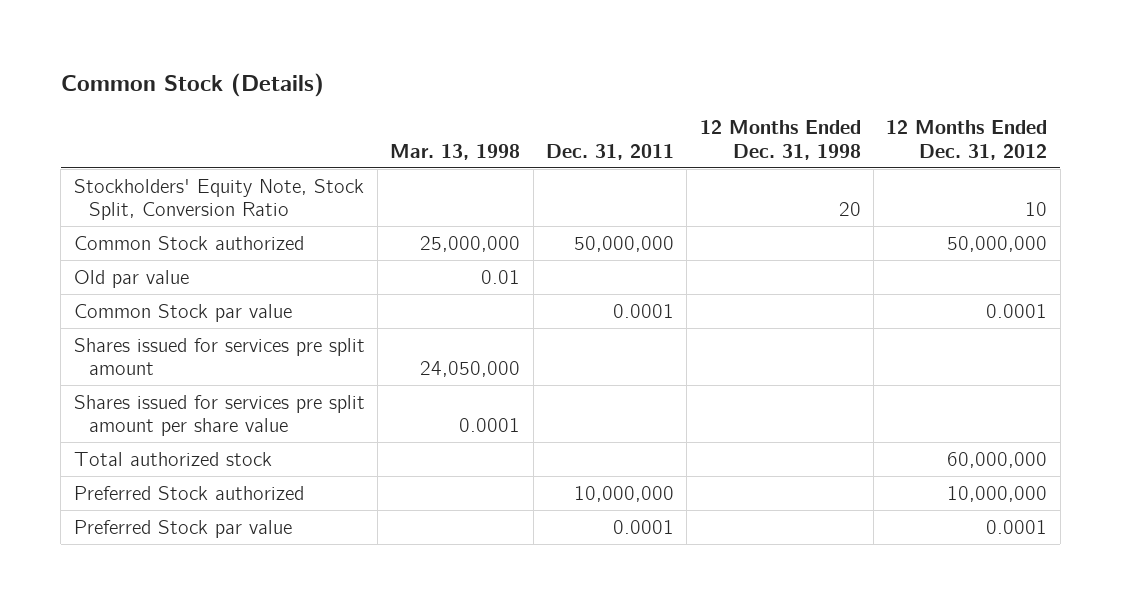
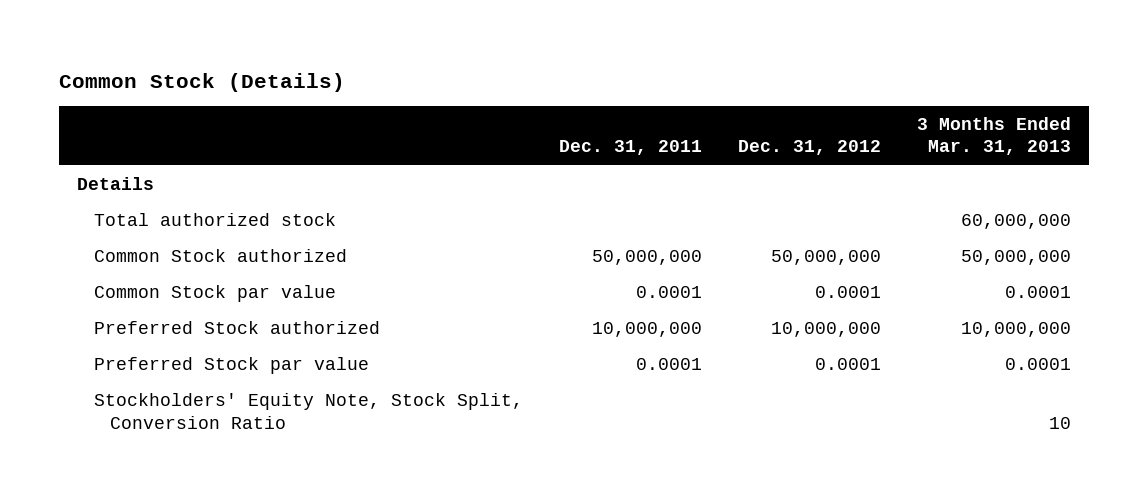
[390,143,521,160] Mar. 13, 1998 -> none
[699,120,861,160] 12 Months Ended Dec. 31, 1998 -> none
[886,120,1048,160] 12 Months Ended Dec. 31, 2012 -> none
none -> [737,140,881,156] Dec. 31, 2012
none -> [916,116,1071,156] 3 Months Ended Mar. 31, 2013
none -> [77,177,155,191] Details
[73,451,272,466] Total authorized stock -> [93,213,336,227] Total authorized stock
[73,269,189,288] Old par value -> none
[73,337,365,376] Shares issued for services pre split amount -> none
[73,394,365,437] Shares issued for services pre split amount per share value -> none
[73,178,364,221] Stockholders' Equity Note, Stock Split, Conversion Ratio -> [93,393,523,429] Stockholders' Equity Note, Stock Split, Conversion Ratio

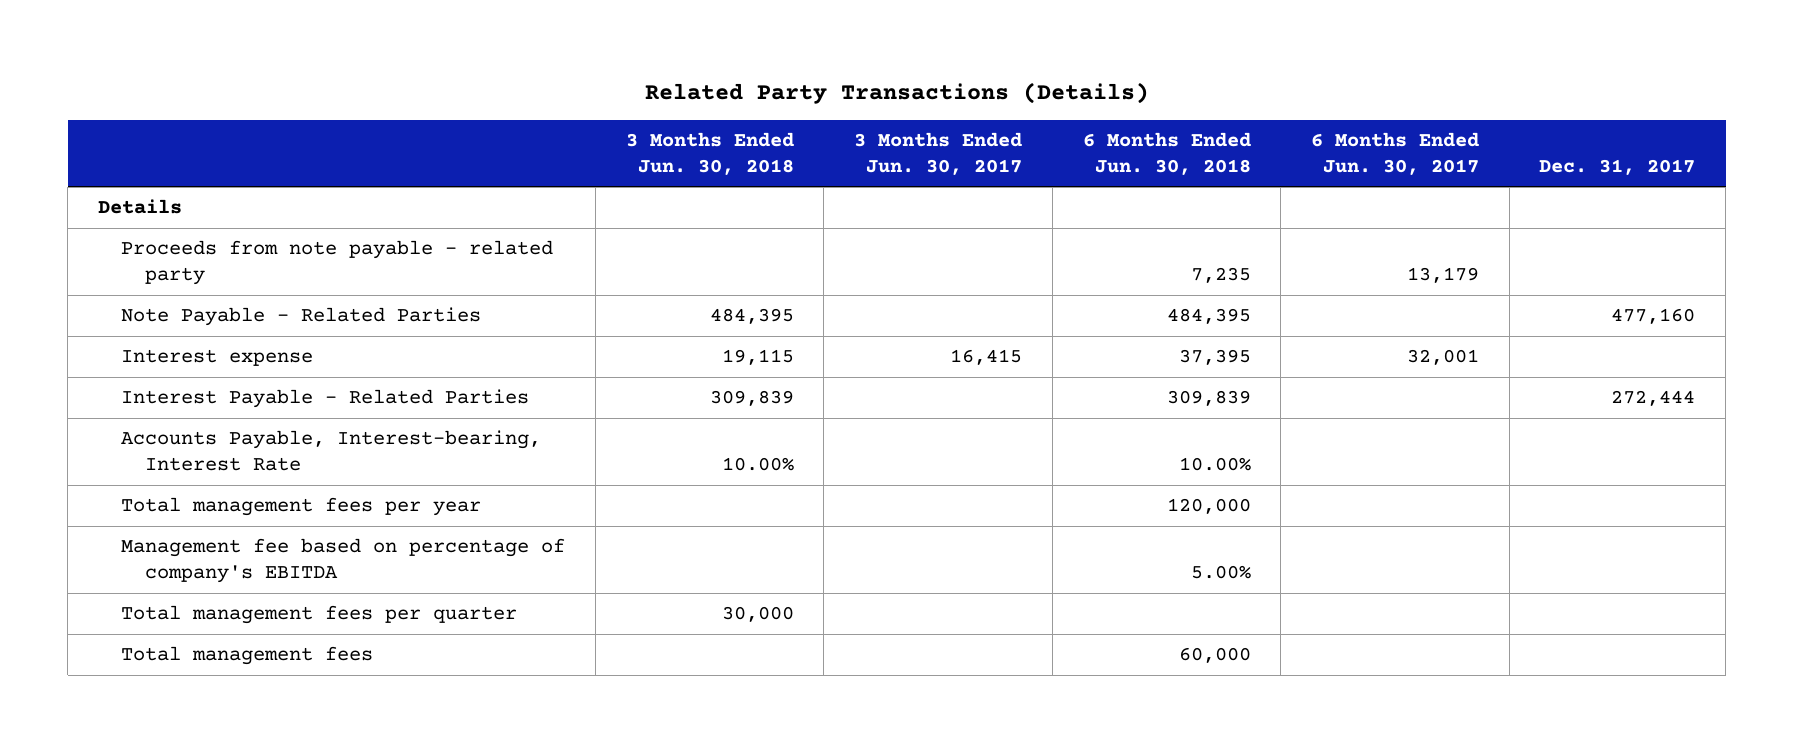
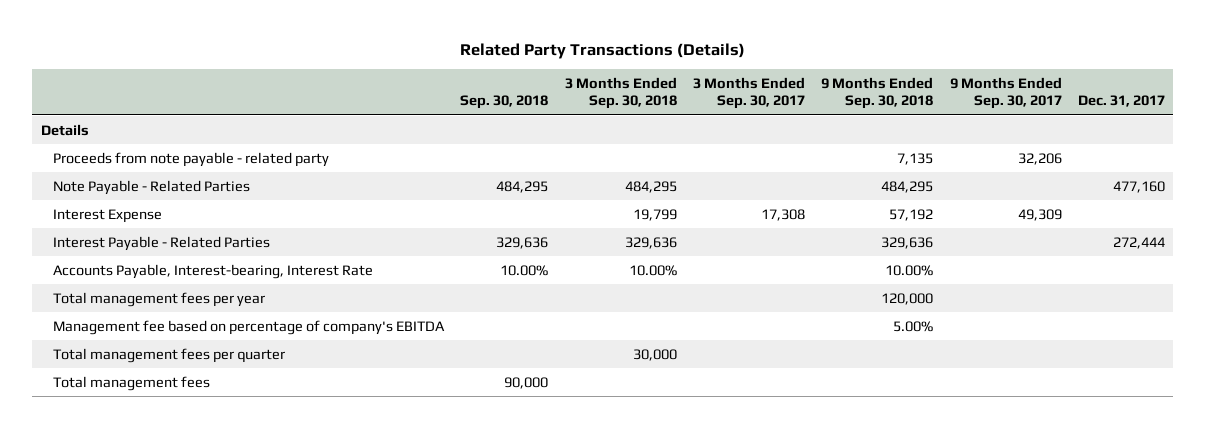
[625,131,794,175] 3 Months Ended Jun. 30, 2018 -> none
[854,131,1023,175] 3 Months Ended Jun. 30, 2017 -> none
[1082,131,1251,175] 6 Months Ended Jun. 30, 2018 -> none
[1311,131,1480,175] 6 Months Ended Jun. 30, 2017 -> none
none -> [460,95,549,110] Sep. 30, 2018
none -> [564,77,677,110] 3 Months Ended Sep. 30, 2018
none -> [692,77,805,110] 3 Months Ended Sep. 30, 2017
none -> [821,77,934,110] 9 Months Ended Sep. 30, 2018
none -> [949,77,1062,110] 9 Months Ended Sep. 30, 2017
[121,349,314,367] Interest expense -> [52,208,162,223] Interest Expense

